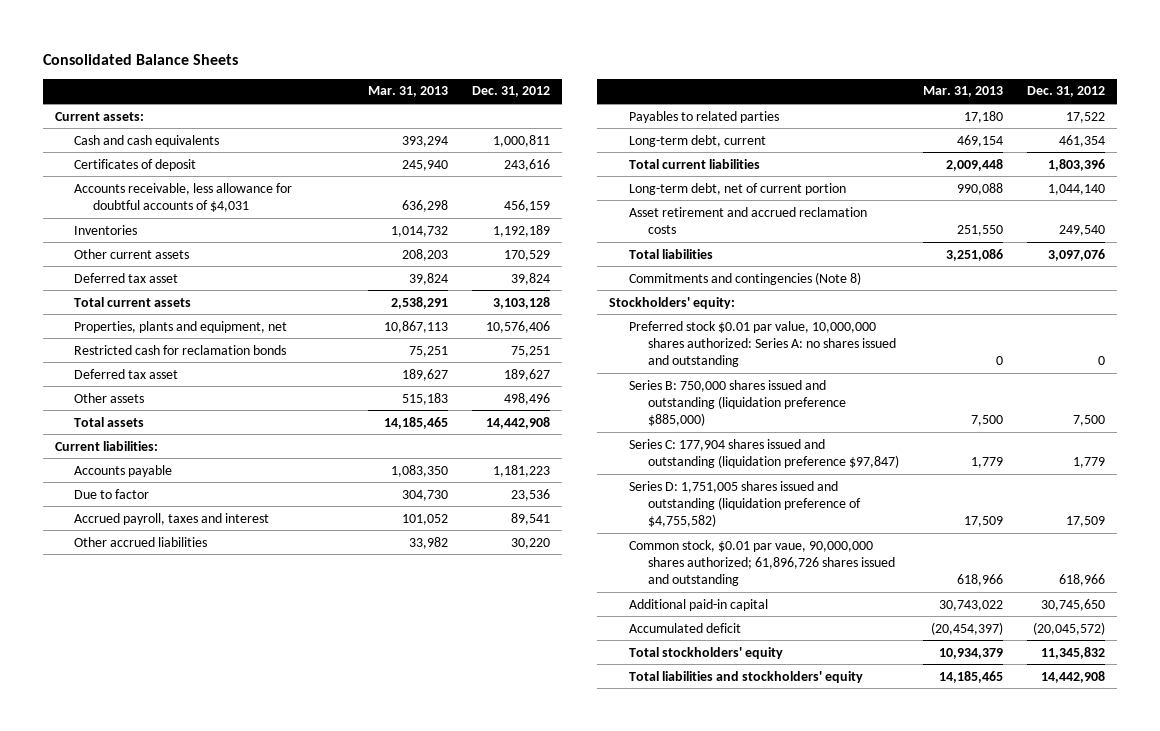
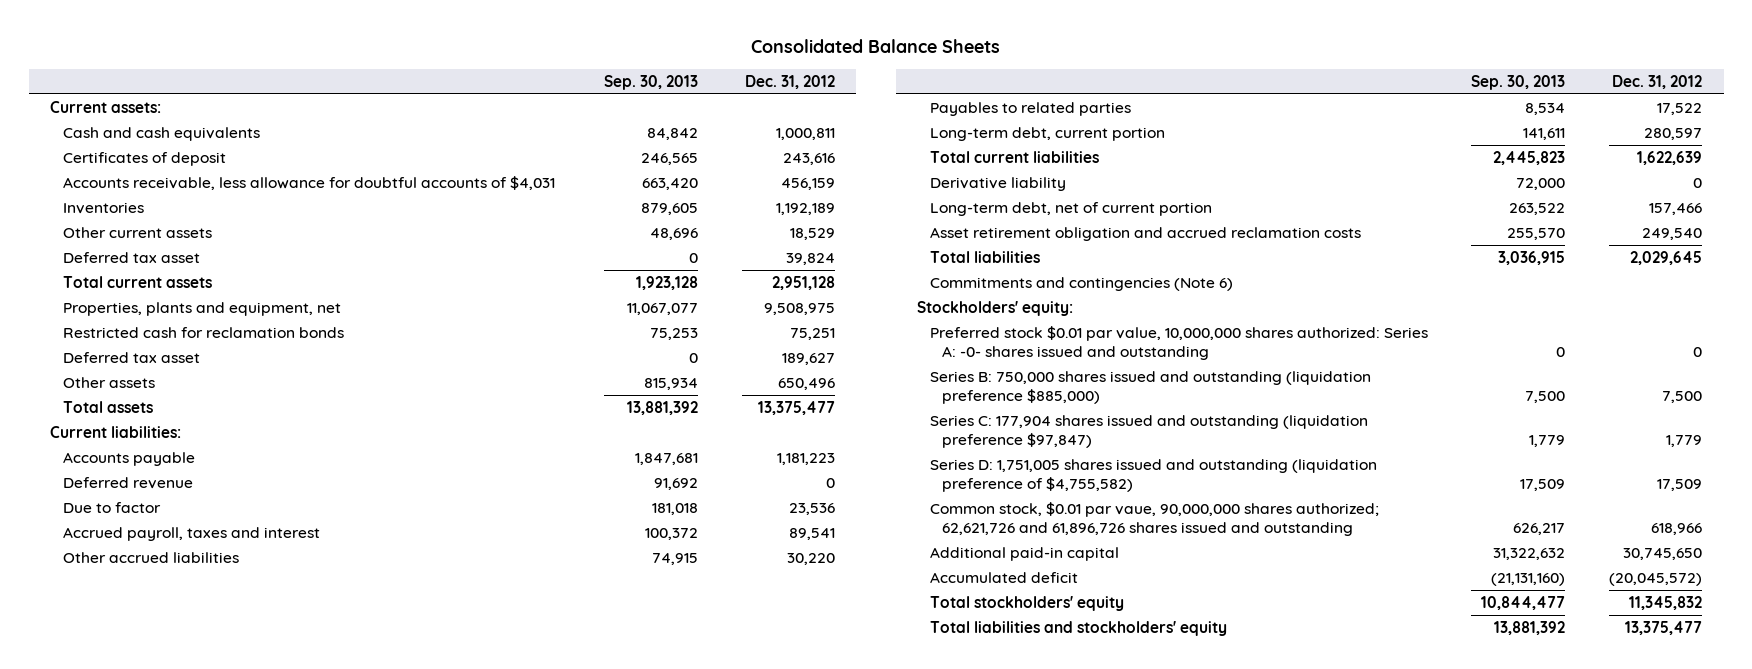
[368,86,449,98] Mar. 31, 2013 -> none
none -> [604,74,699,90] Sep. 30, 2013
[504,249,551,261] 170,529 -> [789,228,835,241] 18,529
[493,296,551,309] 3,103,128 -> [771,276,835,291] 2,951,128
[486,320,551,333] 10,576,406 -> [763,303,835,316] 9,508,975
[504,392,551,405] 498,496 -> [777,378,835,391] 650,496
[486,416,551,429] 14,442,908 -> [757,401,835,416] 13,375,477
none -> [62,477,193,490] Deferred revenue
[628,134,766,147] Long-term debt, current -> [929,127,1165,142] Long-term debt, current portion
[1058,134,1105,147] 461,354 -> [1643,128,1702,141] 280,597
[1047,158,1105,171] 1,803,396 -> [1636,151,1702,166] 1,622,639
none -> [929,177,1066,192] Derivative liability
[1047,183,1105,195] 1,044,140 -> [1648,203,1702,216] 157,466
[628,206,867,235] Asset retirement and accrued reclamation costs -> [929,227,1361,242] Asset retirement obligation and accrued reclamation costs
[1047,248,1105,261] 3,097,076 -> [1629,251,1702,266] 2,029,645
[628,271,861,285] Commitments and contingencies (Note 8) -> [929,277,1233,292] Commitments and contingencies (Note 6)
[628,320,896,368] Preferred stock $0.01 par value, 10,000,000 shares authorized: Series A: no shares issued and outstanding -> [929,326,1428,360] Preferred stock $0.01 par value, 10,000,000 shares authorized: Series A: -0- shares issued and outstanding
[628,539,895,587] Common stock, $0.01 par vaue, 90,000,000 shares authorized; 61,896,726 shares issued and outstanding -> [929,502,1379,536] Common stock, $0.01 par vaue, 90,000,000 shares authorized; 62,621,726 and 61,896,726 shares issued and outstanding
[1040,670,1105,683] 14,442,908 -> [1624,621,1702,636] 13,375,477

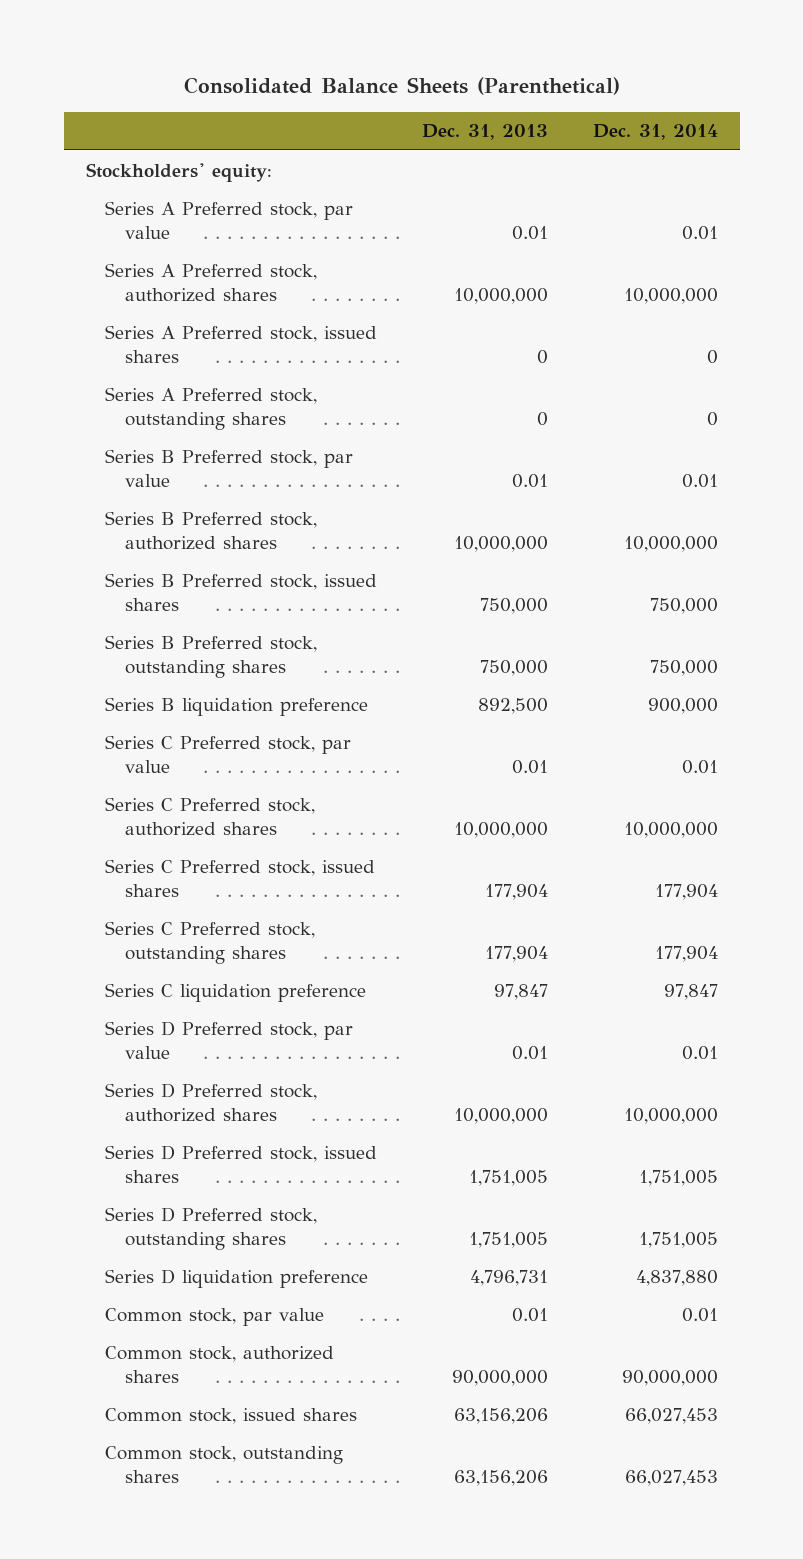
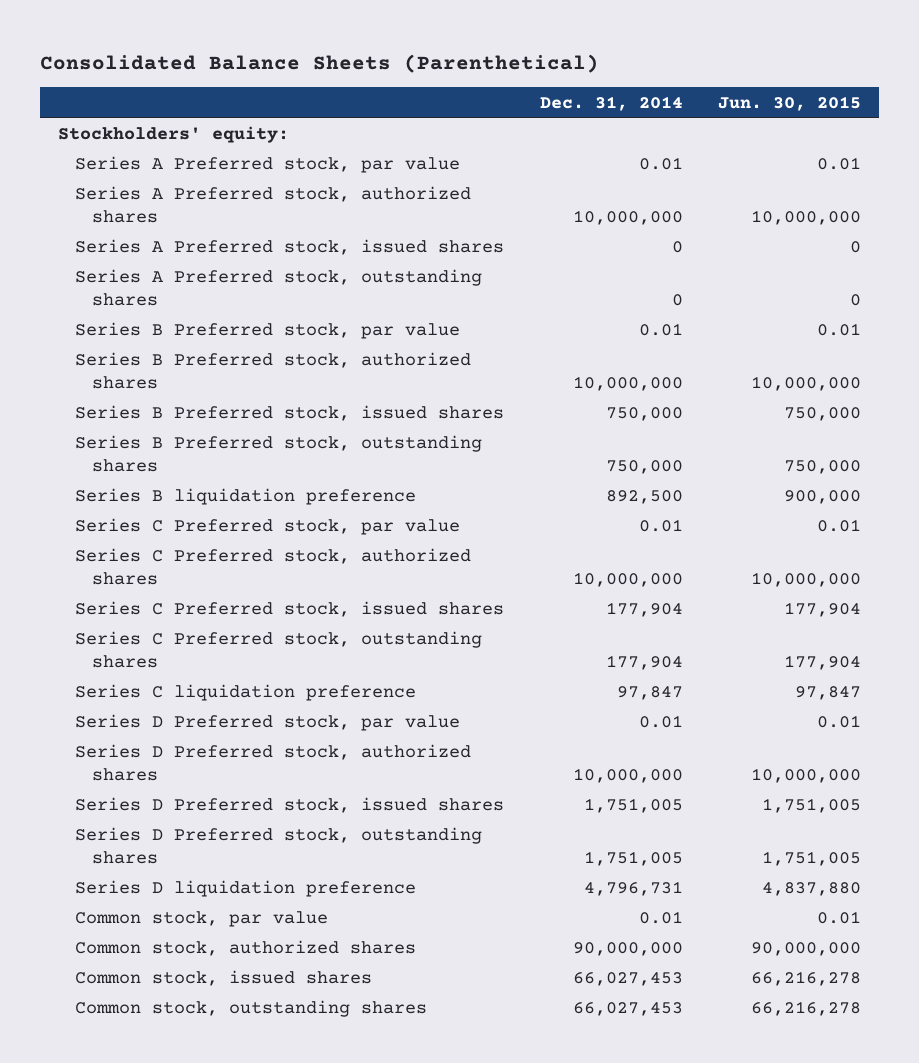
[421,124,548,141] Dec. 31, 2013 -> none
none -> [718,95,862,111] Jun. 30, 2015
[647,697,718,714] 900,000 -> [605,490,683,505] 892,500
[635,1269,718,1286] 4,837,880 -> [583,881,683,897] 4,796,731

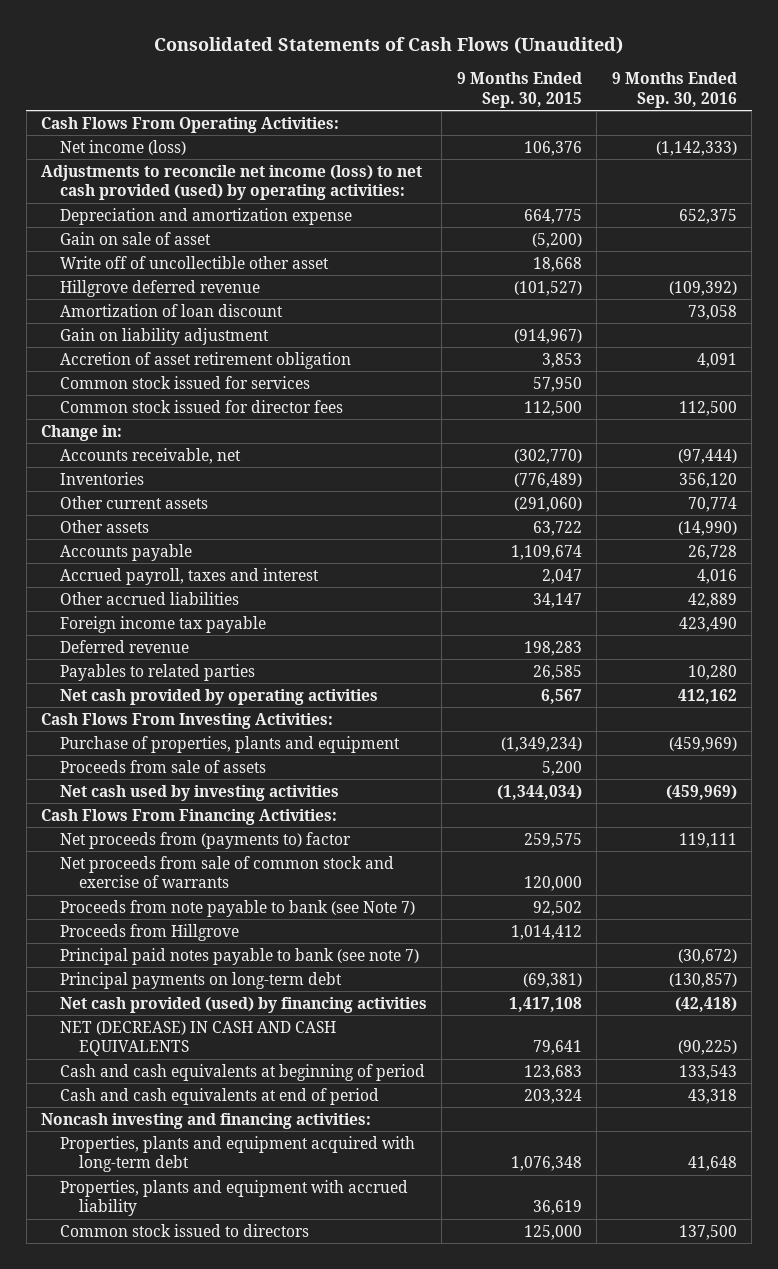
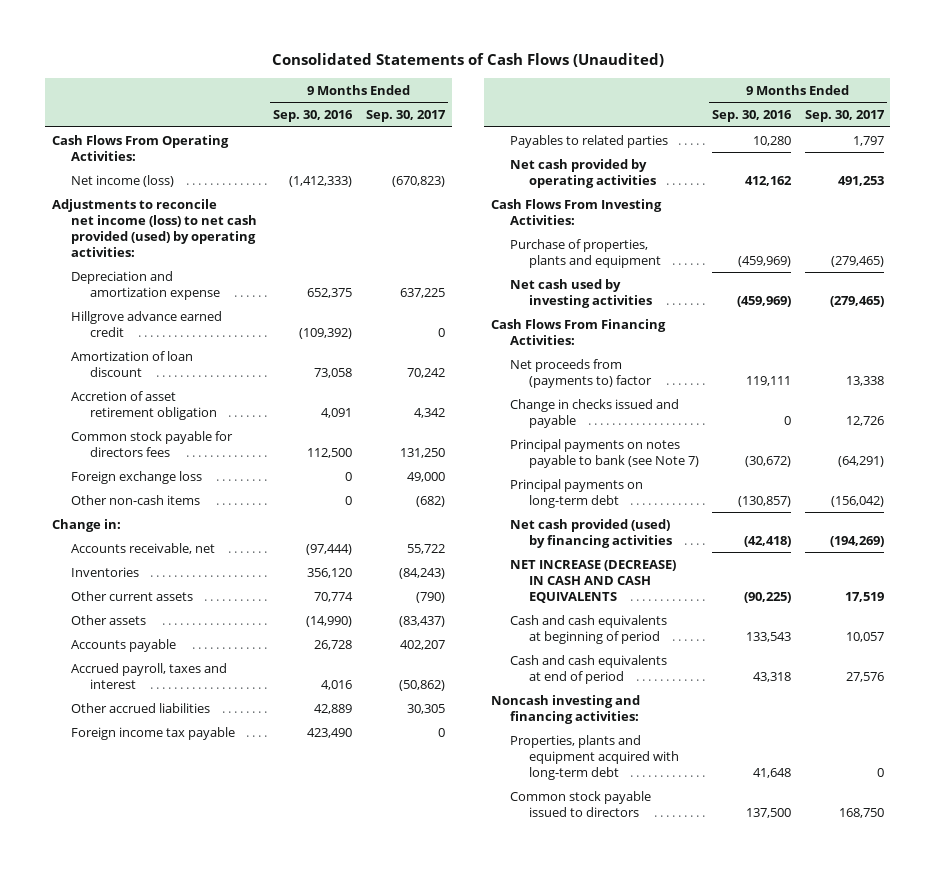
[456,71,582,108] 9 Months Ended Sep. 30, 2015 -> none
none -> [365,110,446,123] Sep. 30, 2017
[655,140,737,156] (1,142,333) -> [289,175,353,187] (1,412,333)
[60,231,212,245] Gain on sale of asset -> none
[60,255,330,269] Write off of uncollectible other asset -> none
[60,279,261,297] Hillgrove deferred revenue -> [70,310,222,337] Hillgrove advance earned credit
[60,327,270,345] Gain on liability adjustment -> none
[60,375,311,389] Common stock issued for services -> none
[60,399,344,413] Common stock issued for director fees -> [70,430,233,457] Common stock payable for directors fees
none -> [70,470,202,484] Foreign exchange loss
none -> [70,494,200,505] Other non-cash items
[60,639,190,653] Deferred revenue -> none
[60,759,267,773] Proceeds from sale of assets -> none
[60,855,395,889] Net proceeds from sale of common stock and exercise of warrants -> none
[60,899,416,917] Proceeds from note payable to bank (see Note 7) -> none
[60,923,240,941] Proceeds from Hillgrove -> none
none -> [509,398,679,428] Change in checks issued and payable
[60,947,420,965] Principal paid notes payable to bank (see note 7) -> [509,438,699,468] Principal payments on notes payable to bank (see Note 7)
[60,1020,337,1057] NET (DECREASE) IN CASH AND CASH EQUIVALENTS -> [509,559,676,603] NET INCREASE (DECREASE) IN CASH AND CASH EQUIVALENTS
[60,1179,409,1217] Properties, plants and equipment with accrued liability -> none
[60,1223,310,1237] Common stock issued to directors -> [509,790,651,817] Common stock payable issued to directors

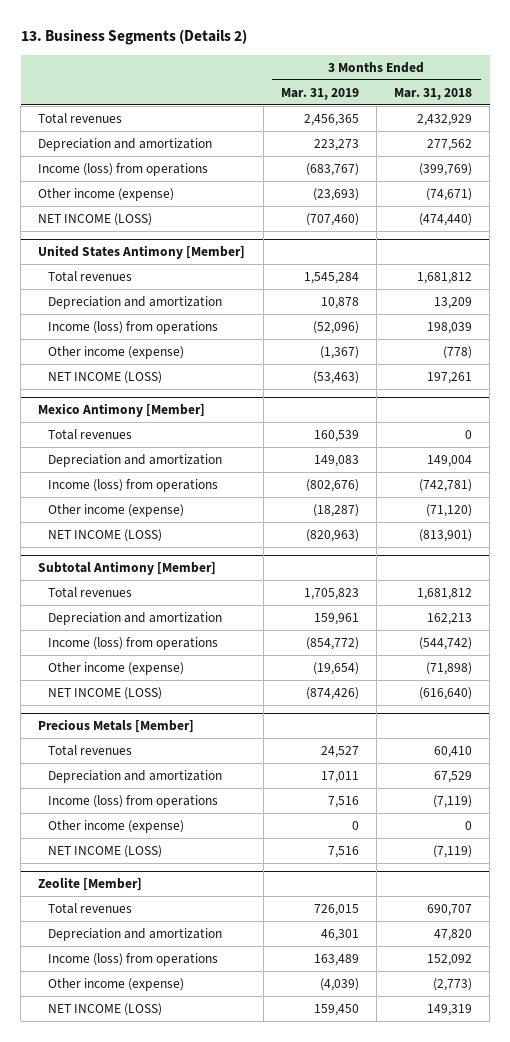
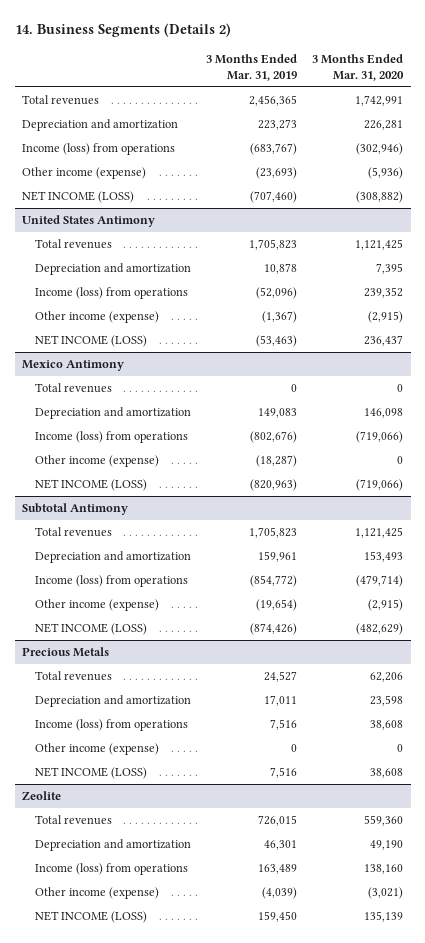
[20,29,247,46] 13. Business Segments (Details 2) -> [14,23,231,38] 14. Business Segments (Details 2)
[394,87,473,100] Mar. 31, 2018 -> none
none -> [311,53,404,81] 3 Months Ended Mar. 31, 2020
[38,245,246,260] United States Antimony [Member] -> [22,214,156,227] United States Antimony
[303,271,359,284] 1,545,284 -> [248,238,297,250] 1,705,823
[38,403,206,418] Mexico Antimony [Member] -> [22,359,125,371] Mexico Antimony
[313,429,359,442] 160,539 -> [290,383,297,392] 0
[38,561,217,576] Subtotal Antimony [Member] -> [22,502,129,515] Subtotal Antimony
[38,719,195,734] Precious Metals [Member] -> [22,646,110,657] Precious Metals
[38,877,143,892] Zeolite [Member] -> [22,790,62,800] Zeolite

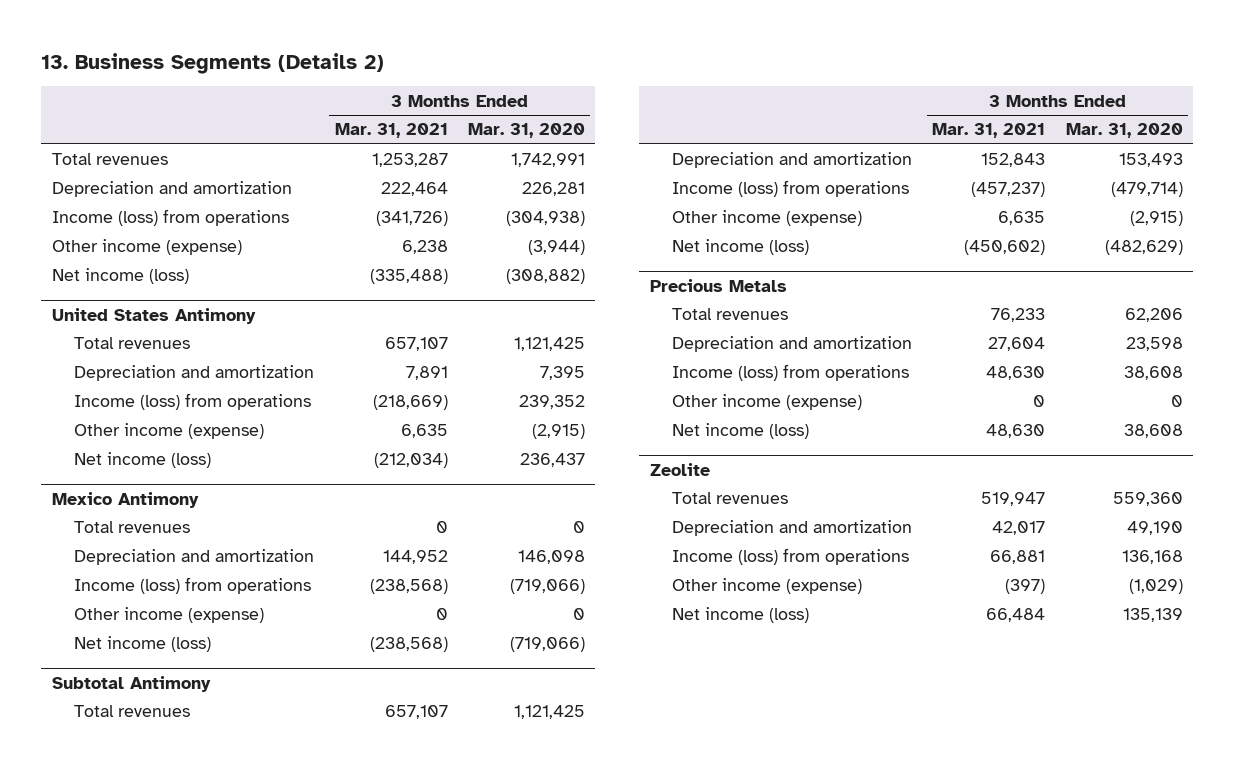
[14,23,231,38] 14. Business Segments (Details 2) -> [41,52,385,74] 13. Business Segments (Details 2)
[205,53,297,81] 3 Months Ended Mar. 31, 2019 -> none
none -> [334,123,448,139] Mar. 31, 2021
[355,142,403,155] (302,946) -> [506,211,586,227] (304,938)
[367,166,403,179] (5,936) -> [528,240,586,256] (3,944)
[22,190,135,203] NET INCOME (LOSS) -> [51,268,189,285] Net income (loss)
[34,334,147,347] NET INCOME (LOSS) -> [74,452,212,469] Net income (loss)
[34,478,147,491] NET INCOME (LOSS) -> [74,636,212,653] Net income (loss)
[34,622,147,635] NET INCOME (LOSS) -> [671,239,809,256] Net income (loss)
[34,766,147,779] NET INCOME (LOSS) -> [671,423,809,440] Net income (loss)
[363,863,403,874] 138,160 -> [1121,550,1183,565] 136,168
[367,886,403,899] (3,021) -> [1128,579,1183,595] (1,029)
[34,910,147,923] NET INCOME (LOSS) -> [671,607,809,624] Net income (loss)

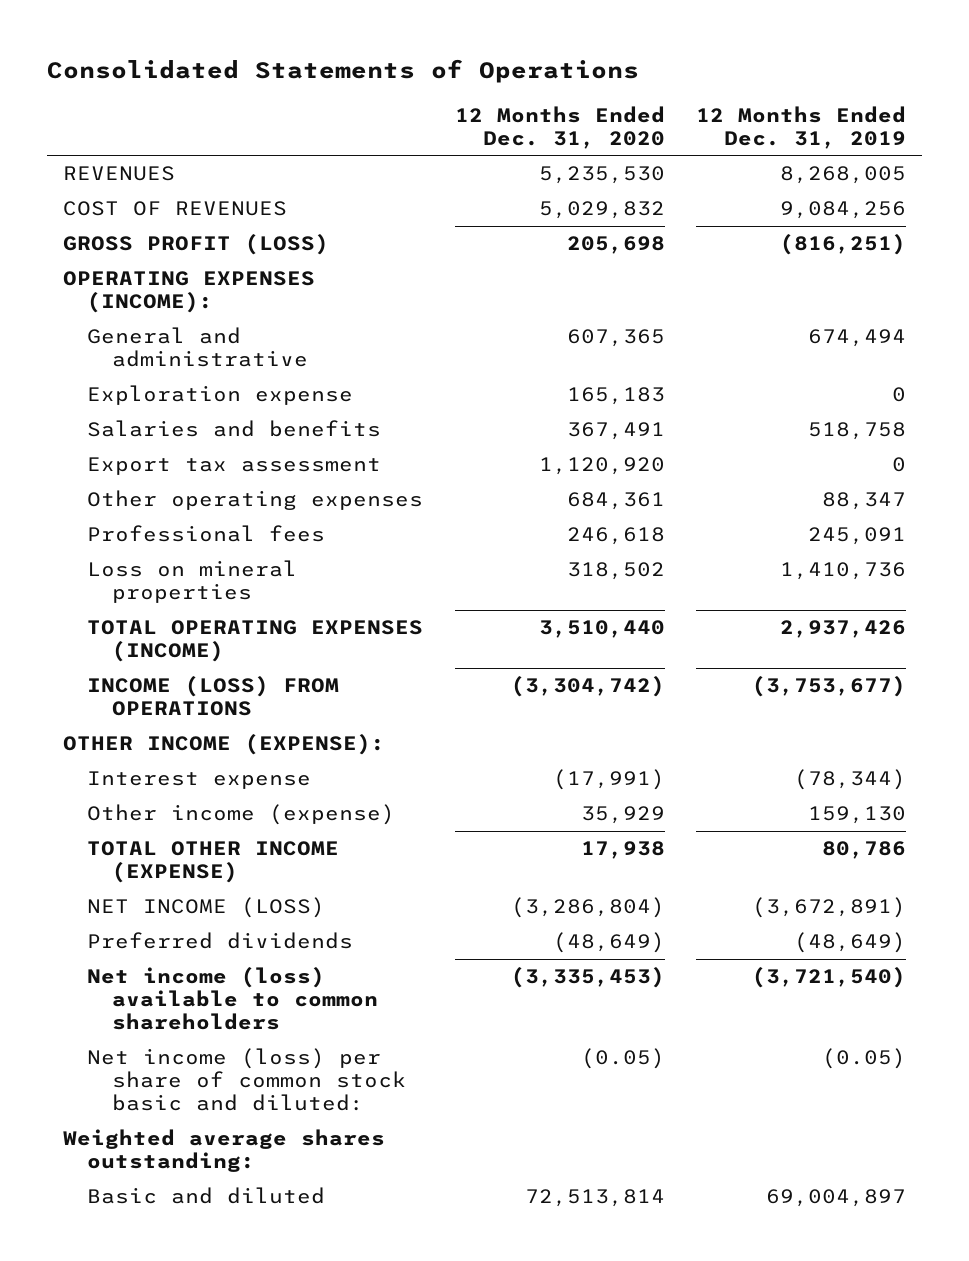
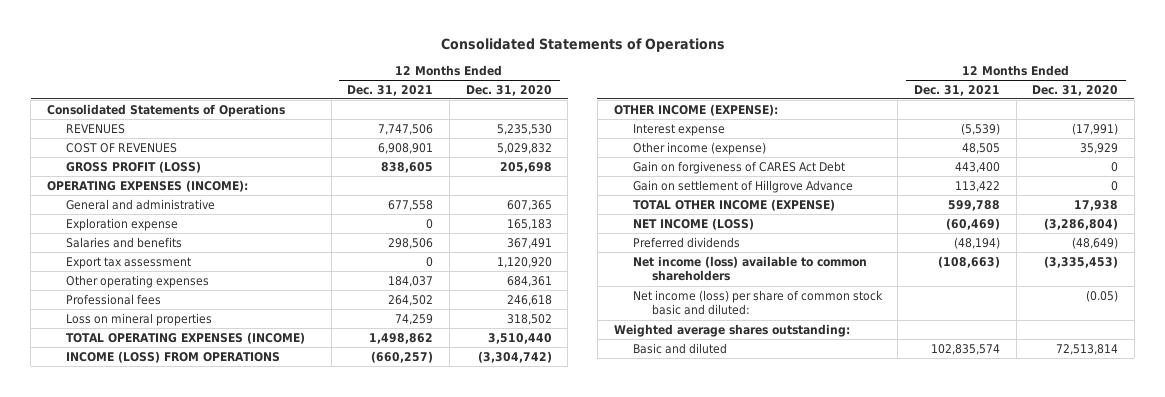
[696,105,907,149] 12 Months Ended Dec. 31, 2019 -> none
none -> [347,84,434,96] Dec. 31, 2021
none -> [46,103,285,117] Consolidated Statements of Operations
none -> [632,160,845,174] Gain on forgiveness of CARES Act Debt
none -> [632,179,853,193] Gain on settlement of Hillgrove Advance

